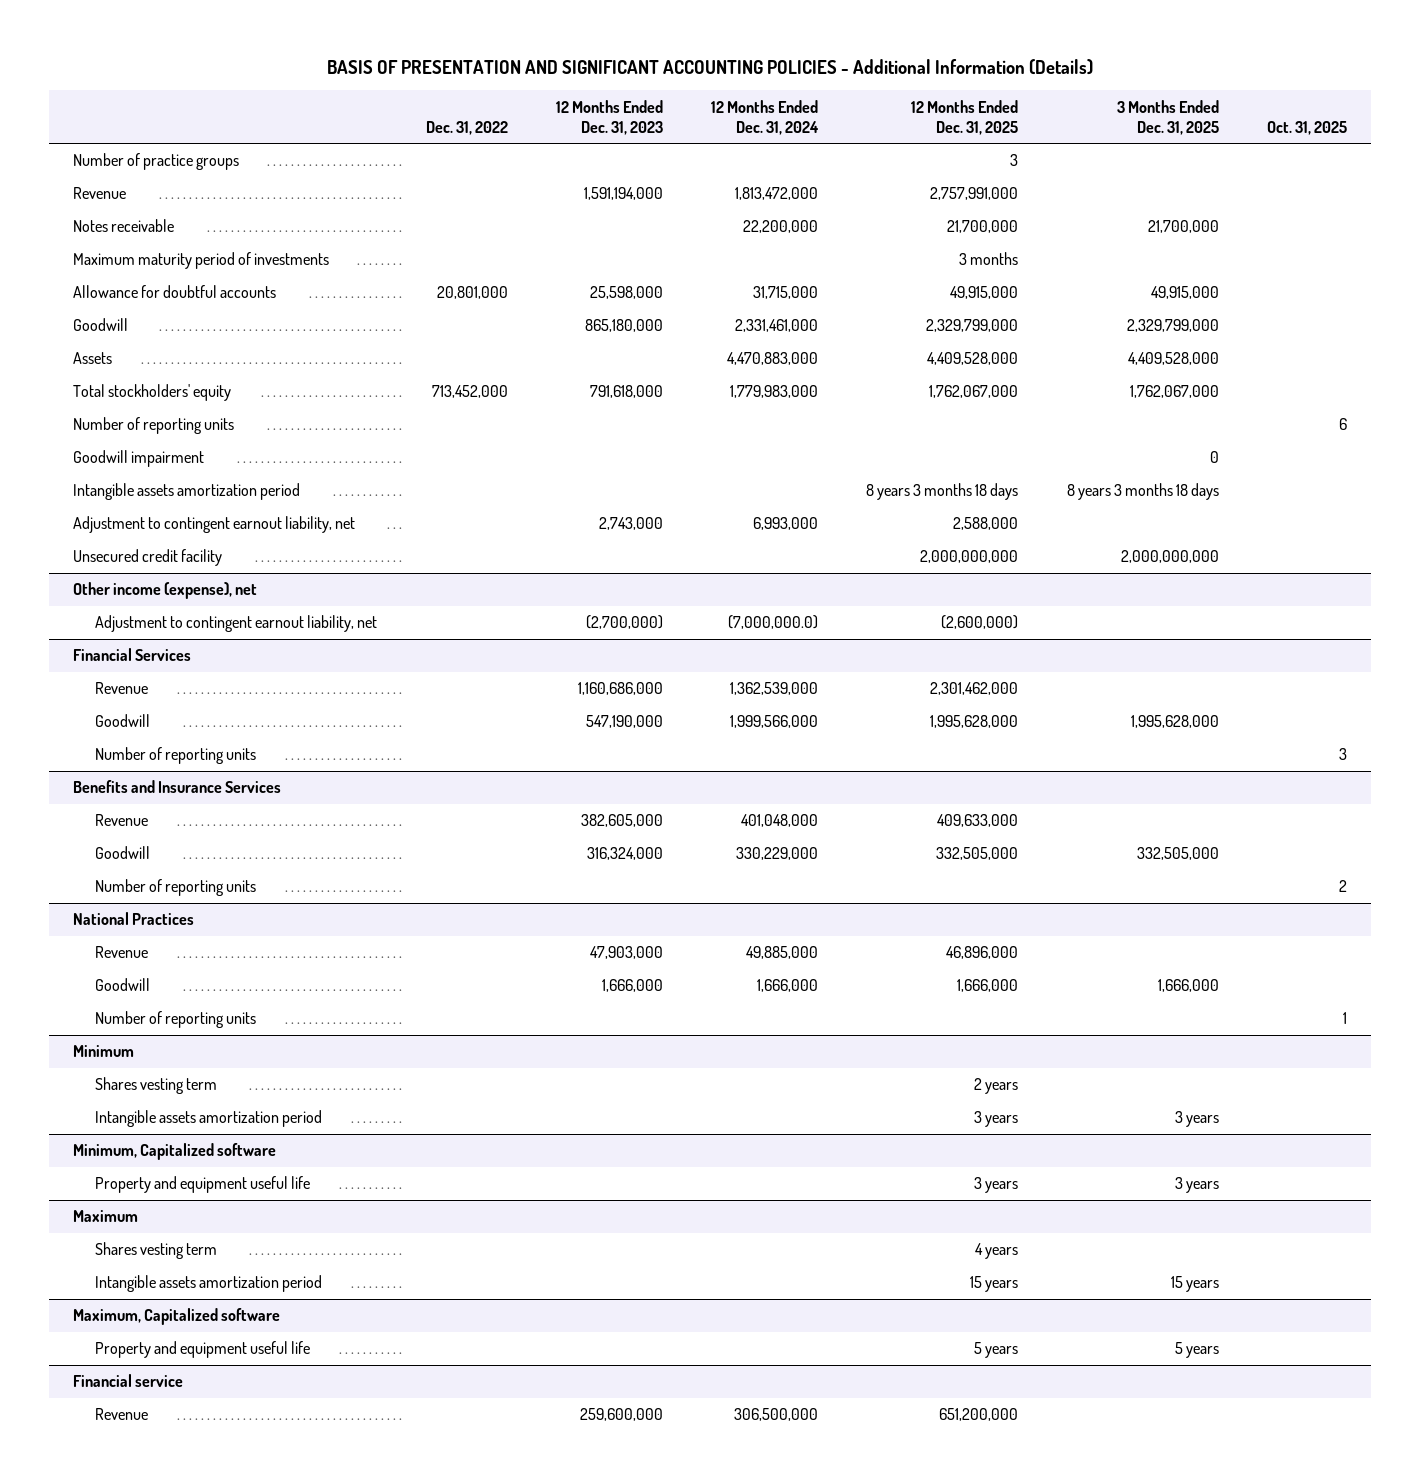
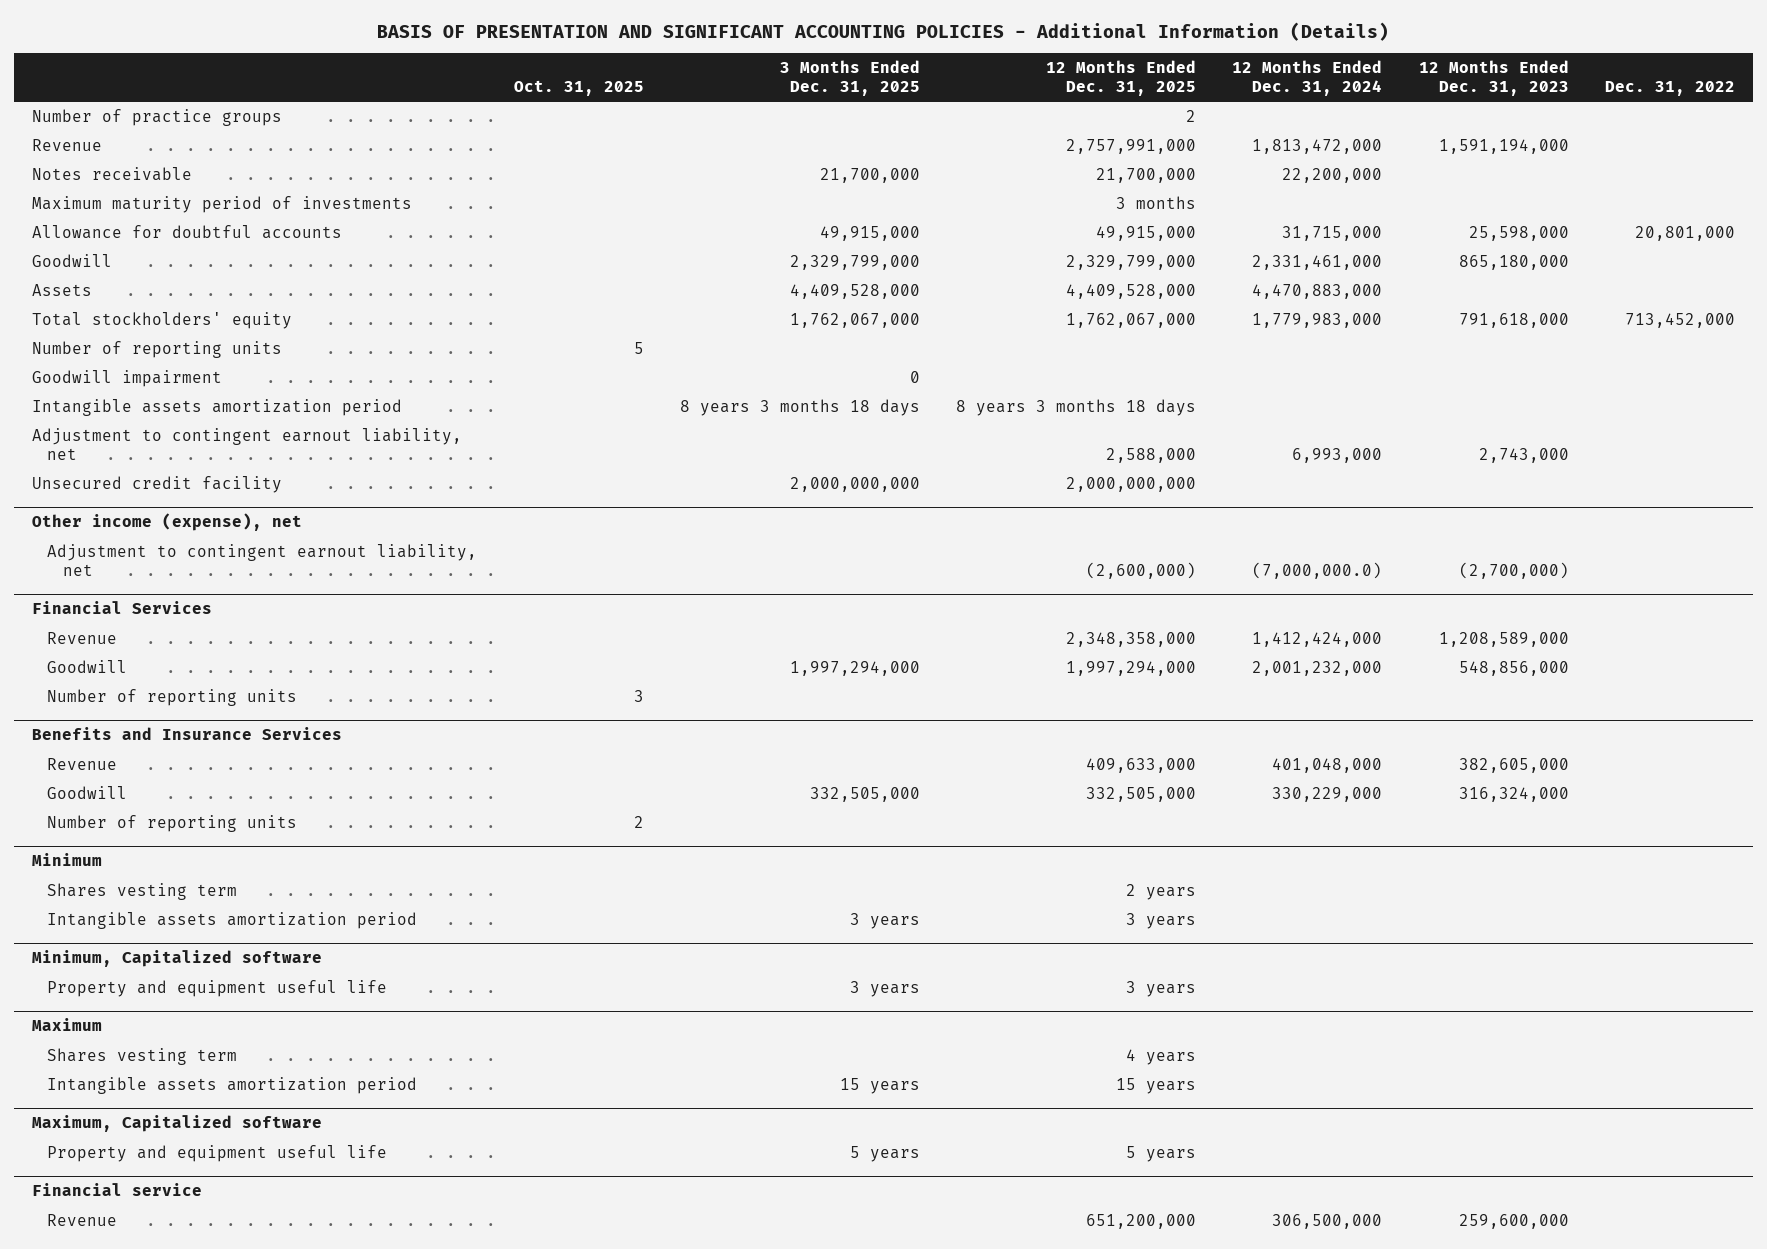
[1010,154,1019,167] 3 -> [1186,110,1197,123] 2
[1338,418,1347,431] 6 -> [633,342,644,355] 5
[577,682,663,696] 1,160,686,000 -> [1438,632,1569,648] 1,208,589,000
[730,682,819,696] 1,362,539,000 -> [1252,632,1383,648] 1,412,424,000
[930,682,1019,696] 2,301,462,000 -> [1066,632,1197,648] 2,348,358,000
[585,715,663,729] 547,190,000 -> [1458,661,1569,677] 548,856,000
[730,715,819,729] 1,999,566,000 -> [1252,661,1383,677] 2,001,232,000
[930,715,1019,729] 1,995,628,000 -> [1066,661,1197,677] 1,997,294,000
[1130,715,1219,729] 1,995,628,000 -> [789,661,920,677] 1,997,294,000
[72,912,194,926] National Practices -> none
[95,946,149,959] Revenue -> none
[95,978,151,992] Goodwill -> none
[95,1011,257,1029] Number of reporting units -> none

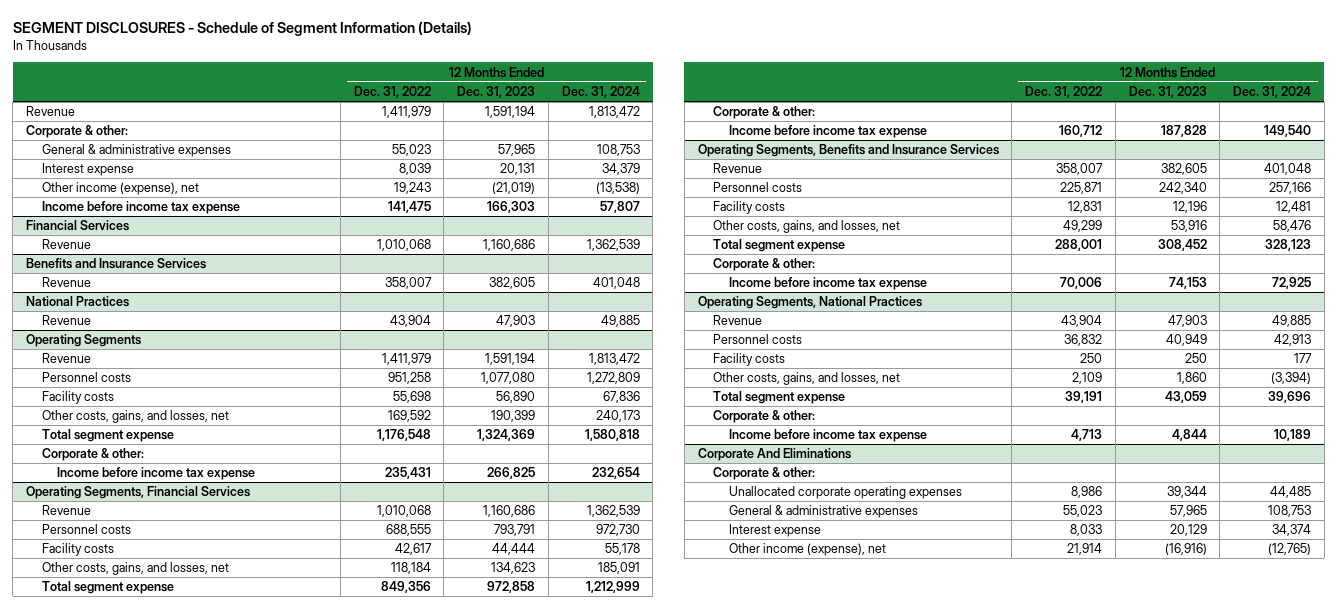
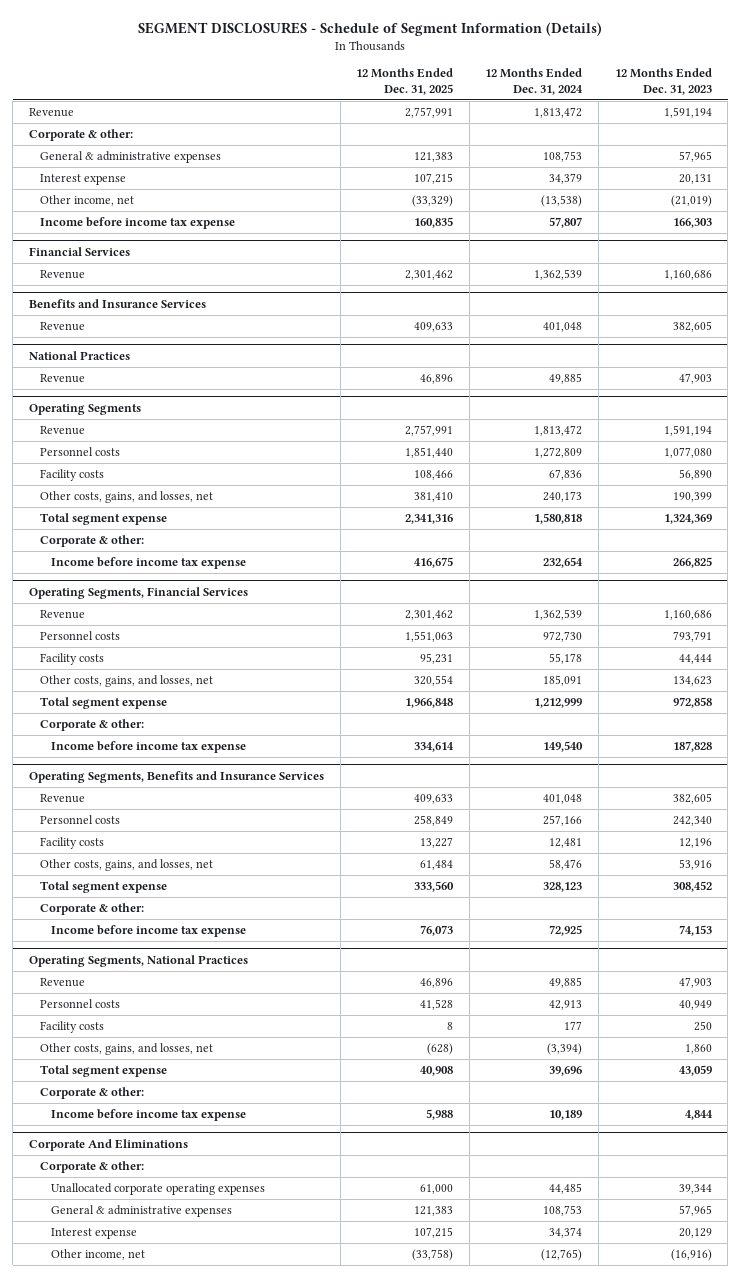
[353,86,431,99] Dec. 31, 2022 -> none
none -> [356,68,454,96] 12 Months Ended Dec. 31, 2025
[41,182,199,196] Other income (expense), net -> [39,194,134,206] Other income, net
[728,543,886,557] Other income (expense), net -> [50,1248,145,1260] Other income, net

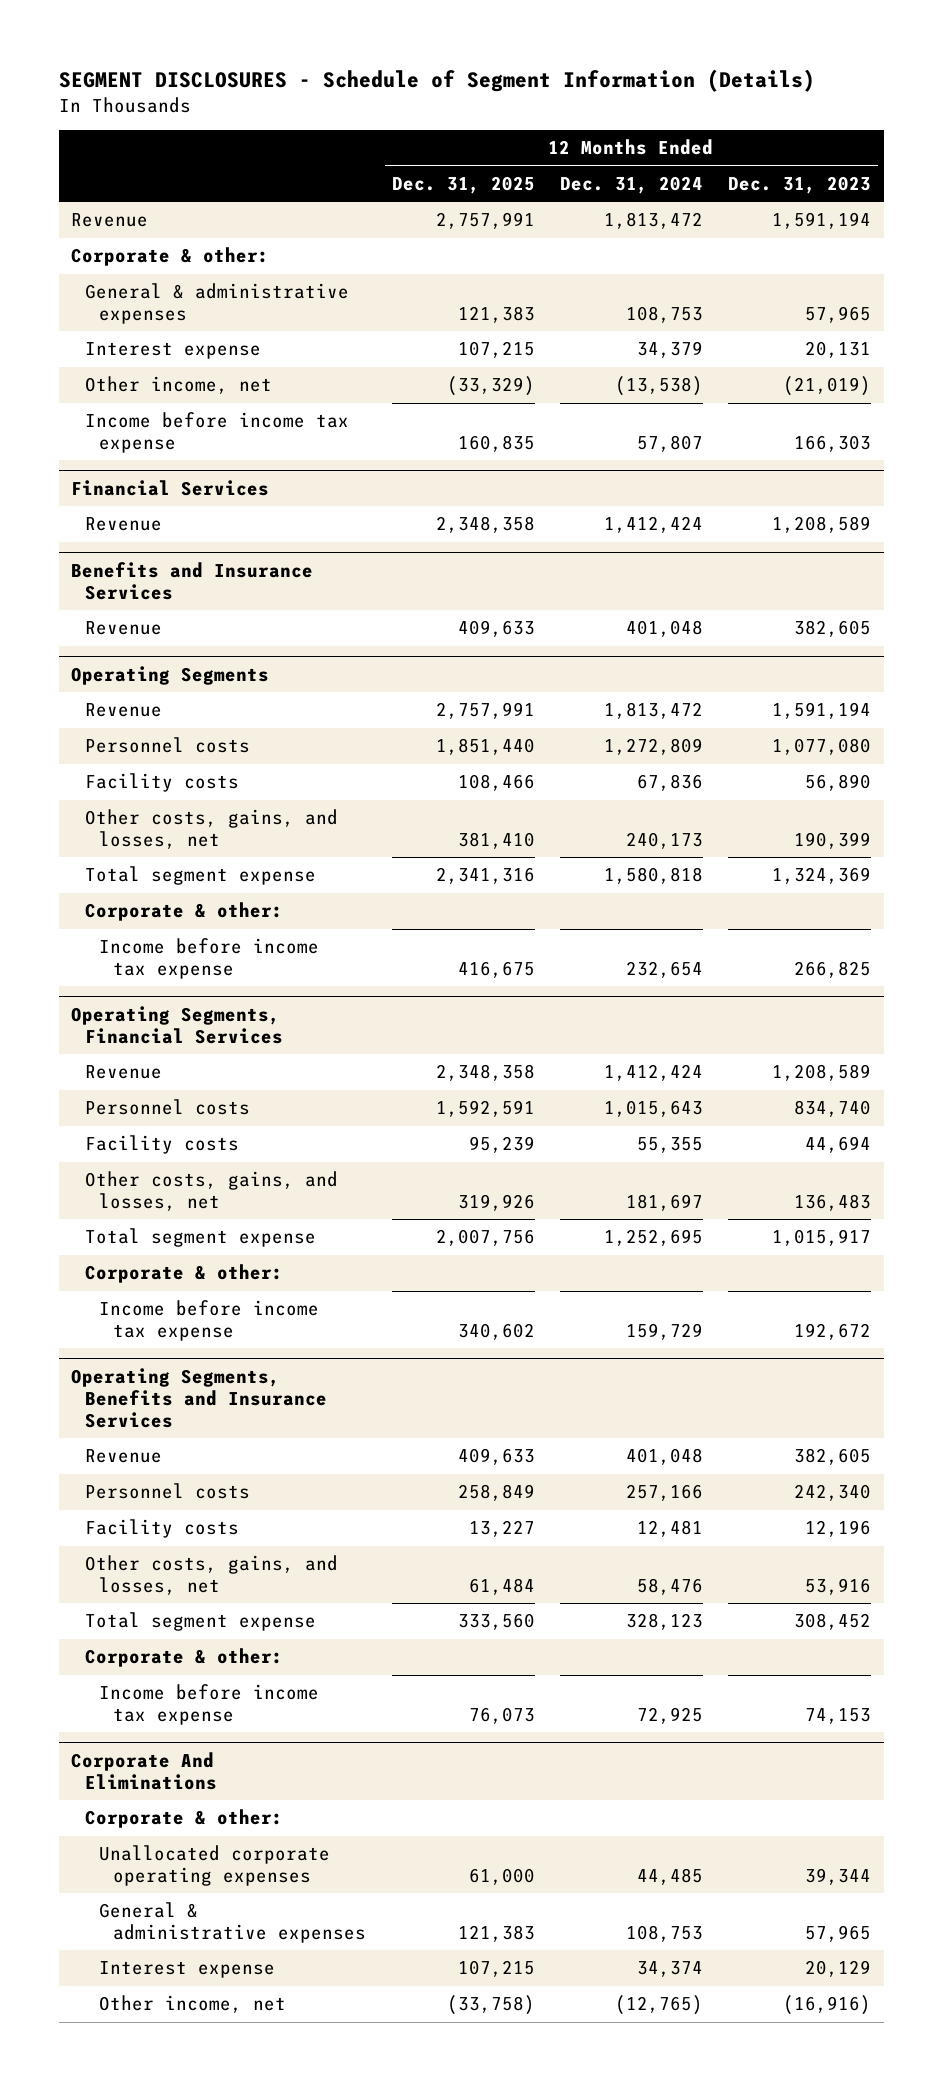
[405,269,454,280] 2,301,462 -> [435,516,535,534] 2,348,358
[534,268,583,280] 1,362,539 -> [603,516,703,534] 1,412,424
[663,269,712,280] 1,160,686 -> [772,516,872,534] 1,208,589
[29,350,131,360] National Practices -> none
[39,373,85,383] Revenue -> none
[405,609,454,620] 2,301,462 -> [435,1064,535,1082] 2,348,358
[534,608,583,620] 1,362,539 -> [603,1064,703,1082] 1,412,424
[663,609,712,620] 1,160,686 -> [772,1064,872,1082] 1,208,589
[405,630,454,642] 1,551,063 -> [435,1100,535,1118] 1,592,591
[543,630,583,642] 972,730 -> [603,1100,703,1118] 1,015,643
[672,630,712,642] 793,791 -> [794,1100,872,1118] 834,740
[420,652,454,664] 95,231 -> [468,1136,535,1154] 95,239
[549,652,583,664] 55,178 -> [636,1137,703,1154] 55,355
[678,653,712,664] 44,444 -> [805,1136,872,1154] 44,694
[414,674,454,686] 320,554 -> [457,1194,535,1212] 319,926
[543,674,583,686] 185,091 -> [625,1194,703,1212] 181,697
[672,675,712,686] 134,623 -> [794,1194,872,1212] 136,483
[405,697,454,708] 1,966,848 -> [435,1229,535,1247] 2,007,756
[534,697,583,708] 1,212,999 -> [603,1229,703,1247] 1,252,695
[672,696,712,708] 972,858 -> [772,1229,872,1247] 1,015,917
[414,741,455,752] 334,614 -> [457,1323,535,1341] 340,602
[543,740,584,752] 149,540 -> [625,1323,703,1341] 159,729
[672,740,712,752] 187,828 -> [794,1323,872,1341] 192,672
[29,954,249,967] Operating Segments, National Practices -> none
[39,977,85,987] Revenue -> none
[39,998,120,1008] Personnel costs -> none
[39,1020,104,1033] Facility costs -> none
[39,1042,213,1055] Other costs, gains, and losses, net -> none
[39,1064,167,1077] Total segment expense -> none
[39,1086,144,1099] Corporate & other: -> none
[50,1108,246,1121] Income before income tax expense -> none

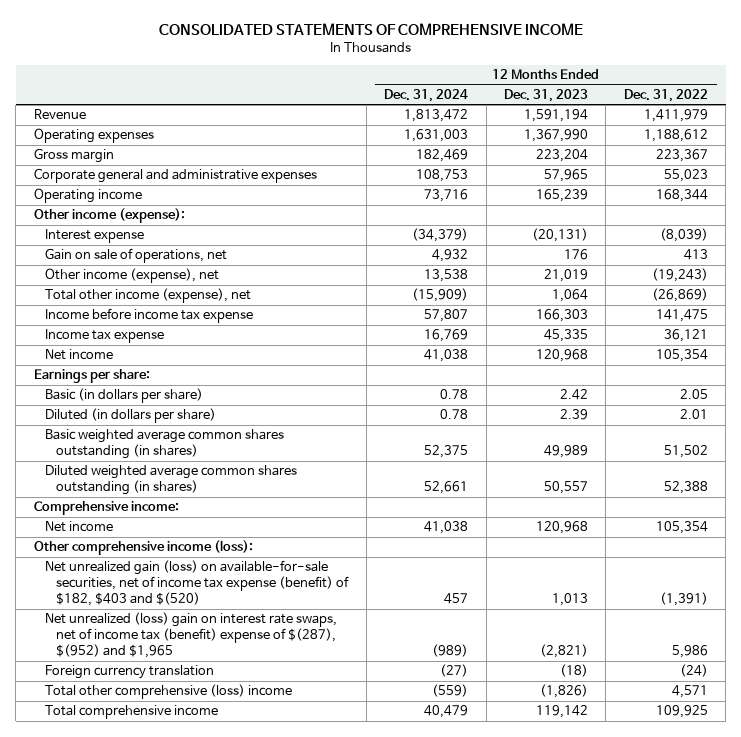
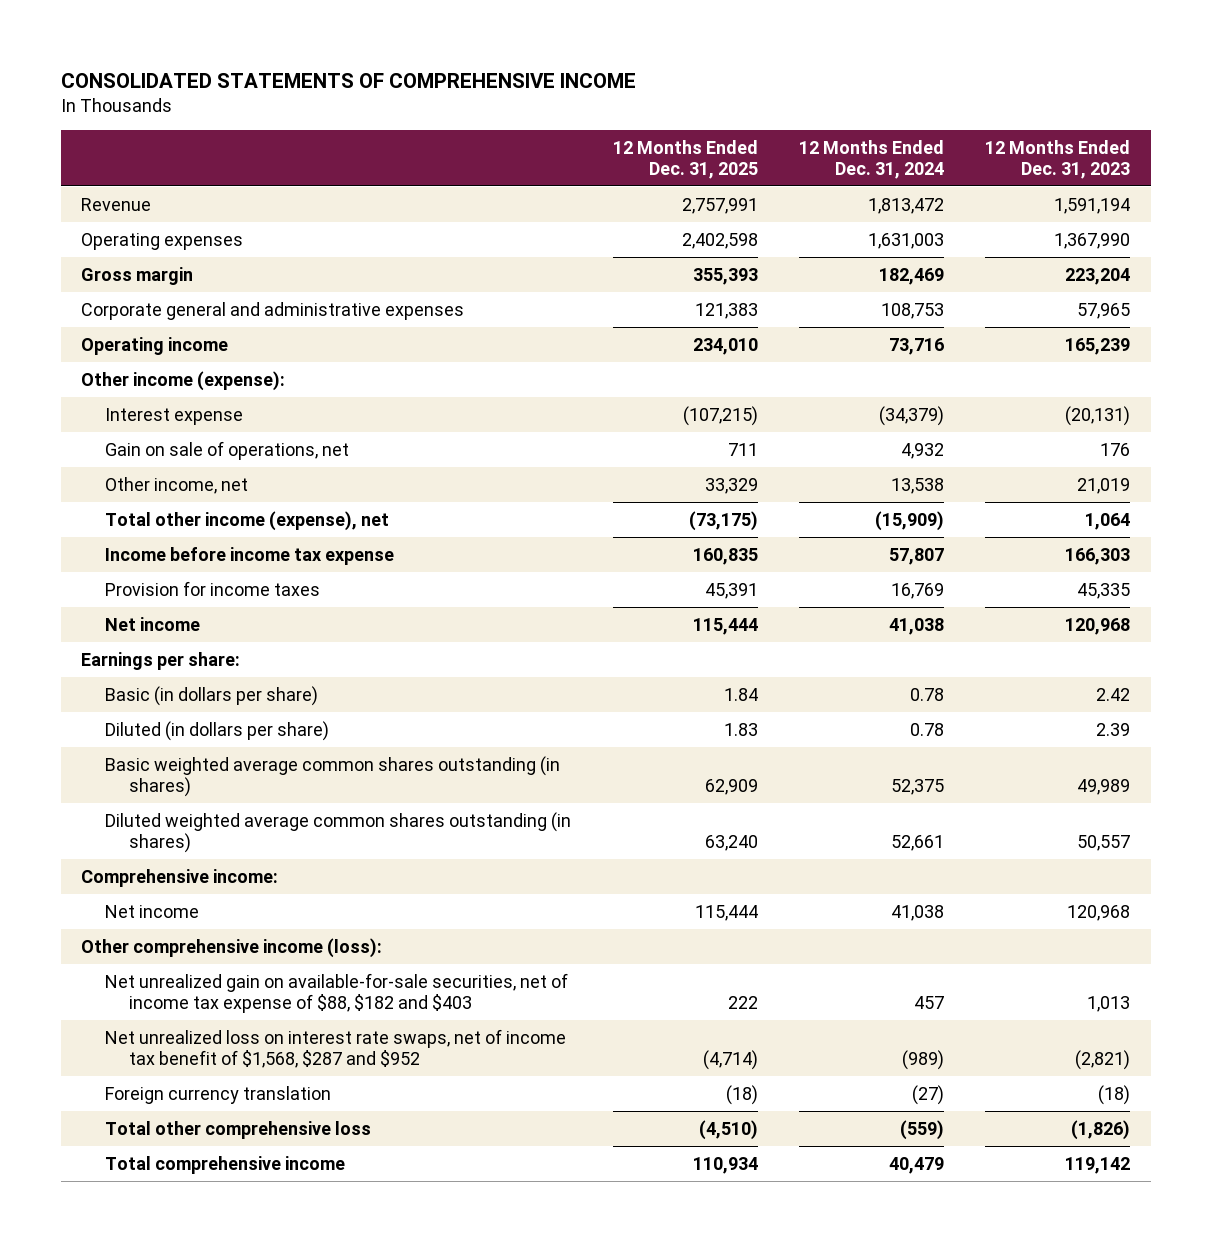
[623,88,708,102] Dec. 31, 2022 -> none
none -> [612,139,758,179] 12 Months Ended Dec. 31, 2025
[44,268,219,284] Other income (expense), net -> [105,476,249,494] Other income, net
[44,329,164,344] Income tax expense -> [105,580,321,596] Provision for income taxes
[44,560,350,607] Net unrealized gain (loss) on available-for-sale securities, net of income tax expense (benefit) of $182, $403 and $(520) -> [105,972,569,1013] Net unrealized gain on available-for-sale securities, net of income tax expense of $88, $182 and $403
[44,612,337,659] Net unrealized (loss) gain on interest rate swaps, net of income tax (benefit) expense of $(287), $(952) and $1,965 -> [105,1028,567,1068] Net unrealized loss on interest rate swaps, net of income tax benefit of $1,568, $287 and $952
[44,684,292,700] Total other comprehensive (loss) income -> [105,1120,372,1139] Total other comprehensive loss

